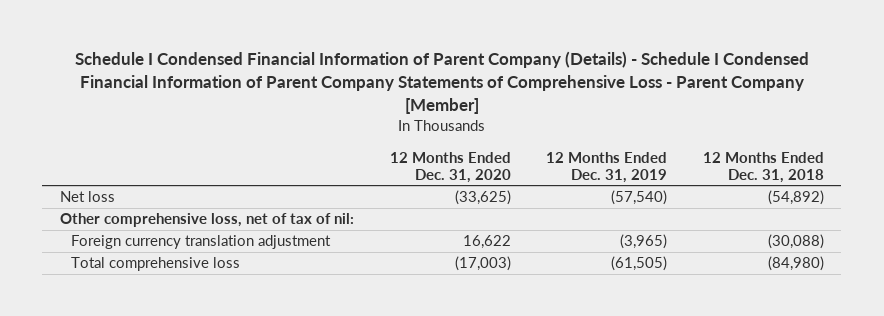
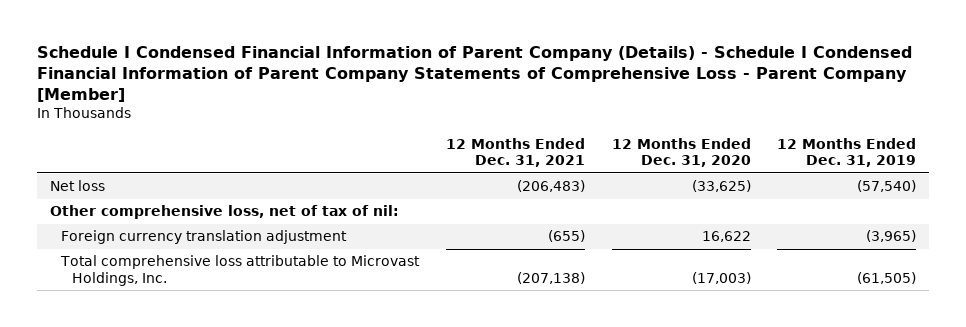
[702,151,824,183] 12 Months Ended Dec. 31, 2018 -> none
none -> [445,138,585,168] 12 Months Ended Dec. 31, 2021
[70,257,240,272] Total comprehensive loss -> [60,255,421,286] Total comprehensive loss attributable to Microvast Holdings, Inc.

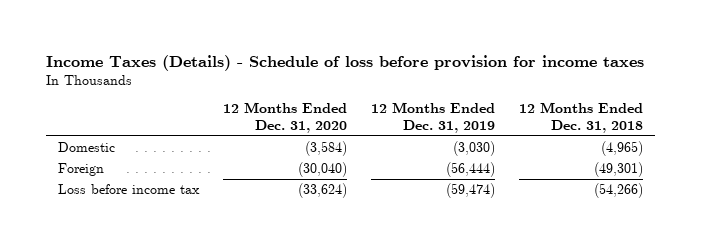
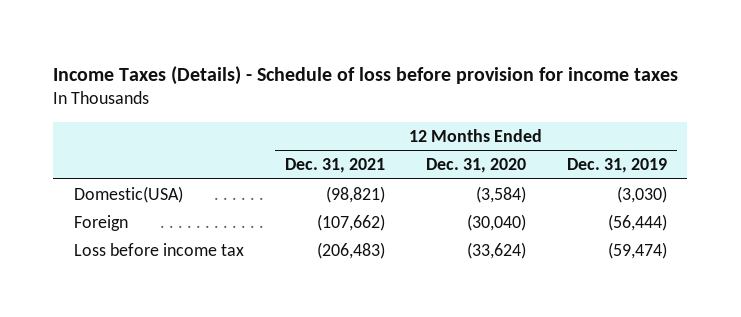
[518,102,643,133] 12 Months Ended Dec. 31, 2018 -> none
none -> [284,158,385,174] Dec. 31, 2021
[58,142,116,153] Domestic -> [73,185,183,203] Domestic(USA)

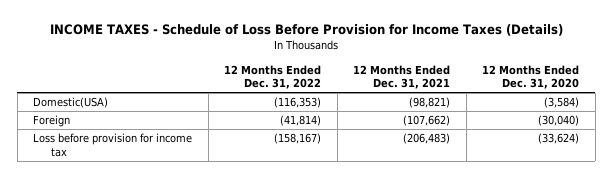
[53,65,679,85] Income Taxes (Details) - Schedule of loss before provision for income taxes -> [50,24,564,37] INCOME TAXES - Schedule of Loss Before Provision for Income Taxes (Details)
[566,158,667,174] Dec. 31, 2019 -> none
none -> [224,64,322,90] 12 Months Ended Dec. 31, 2022
[73,242,244,256] Loss before income tax -> [33,133,193,157] Loss before provision for income tax

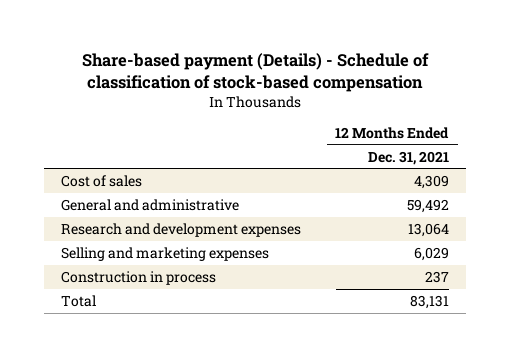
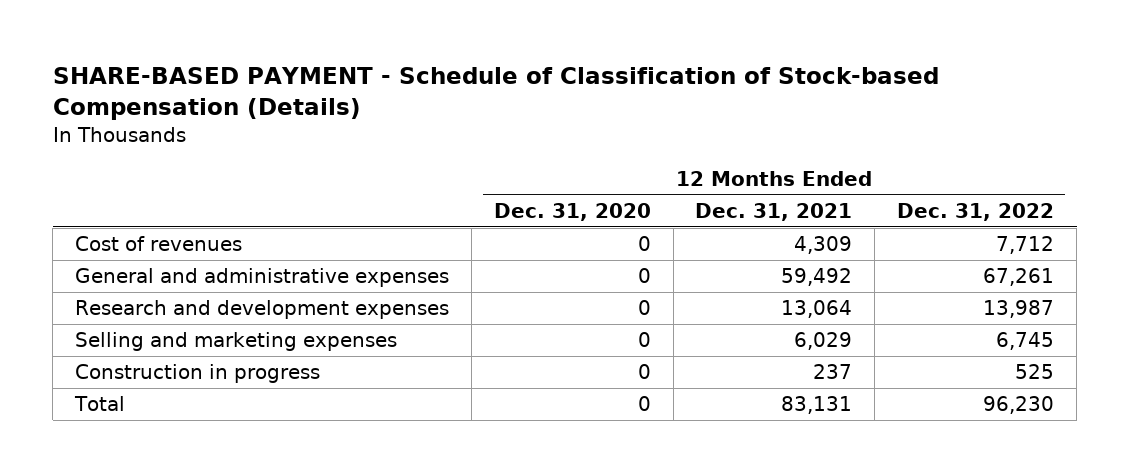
[81,52,429,92] Share-based payment (Details) - Schedule of classification of stock-based compensation -> [52,66,939,121] SHARE-BASED PAYMENT - Schedule of Classification of Stock-based Compensation (Details)
none -> [493,202,651,221] Dec. 31, 2020
none -> [897,202,1055,221] Dec. 31, 2022
[60,174,142,187] Cost of sales -> [75,236,243,252] Cost of revenues
[60,198,239,211] General and administrative -> [75,268,450,288] General and administrative expenses
[60,270,216,285] Construction in process -> [75,364,321,384] Construction in progress

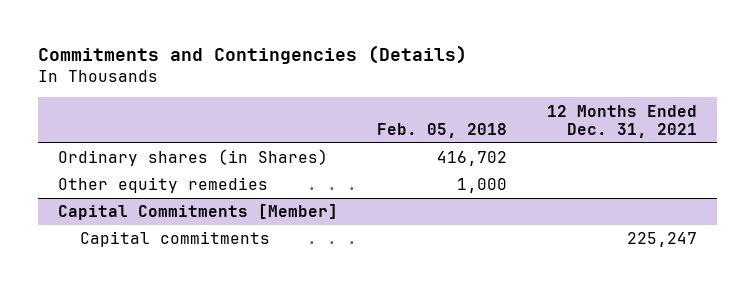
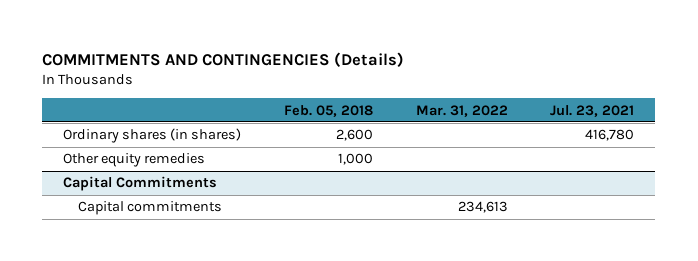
[37,45,467,65] Commitments and Contingencies (Details) -> [42,51,405,67] COMMITMENTS AND CONTINGENCIES (Details)
[547,104,698,138] 12 Months Ended Dec. 31, 2021 -> none
none -> [415,104,508,117] Mar. 31, 2022
none -> [550,104,635,117] Jul. 23, 2021
[57,149,328,167] Ordinary shares (in Shares) -> [63,128,242,144] Ordinary shares (in shares)
[437,151,508,167] 416,702 -> [335,129,373,142] 2,600
[57,204,338,221] Capital Commitments [Member] -> [63,176,218,192] Capital Commitments

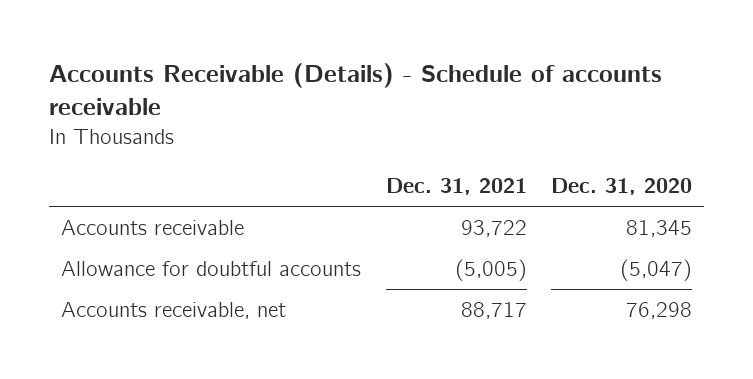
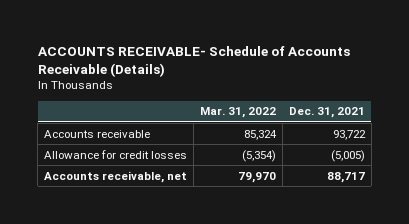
[48,62,662,116] Accounts Receivable (Details) - Schedule of accounts receivable -> [37,45,350,77] ACCOUNTS RECEIVABLE- Schedule of Accounts Receivable (Details)
[551,177,693,195] Dec. 31, 2020 -> none
none -> [199,107,276,119] Mar. 31, 2022
[61,260,362,276] Allowance for doubtful accounts -> [44,149,188,159] Allowance for credit losses

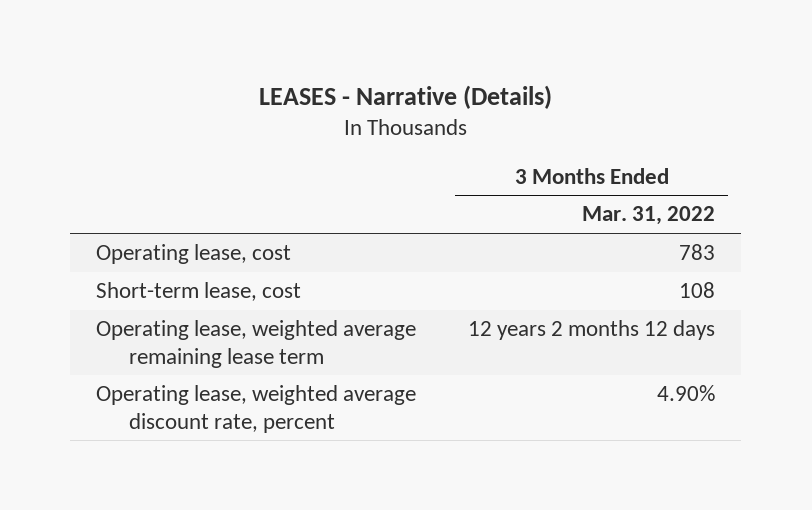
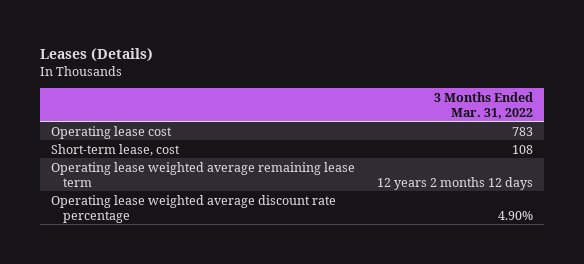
[258,85,552,110] LEASES - Narrative (Details) -> [39,47,153,61] Leases (Details)
[96,244,292,265] Operating lease, cost -> [50,125,172,139] Operating lease cost
[96,320,417,368] Operating lease, weighted average remaining lease term -> [50,161,355,187] Operating lease weighted average remaining lease term
[96,385,417,433] Operating lease, weighted average discount rate, percent -> [50,194,336,223] Operating lease weighted average discount rate percentage

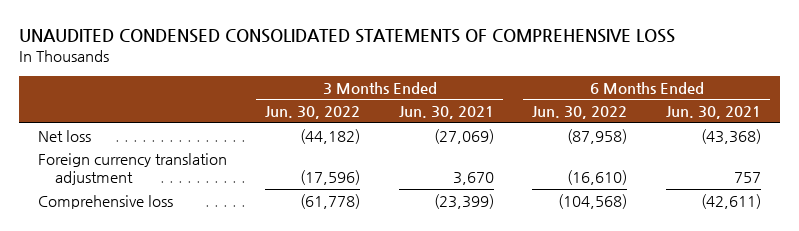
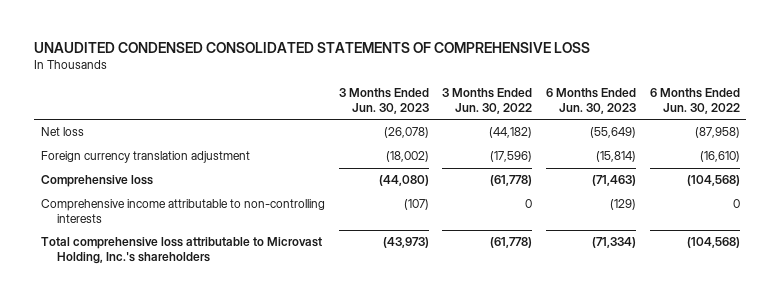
[398,106,494,120] Jun. 30, 2021 -> none
[665,106,761,120] Jun. 30, 2021 -> none
none -> [338,88,429,114] 3 Months Ended Jun. 30, 2023
none -> [545,88,636,114] 6 Months Ended Jun. 30, 2023
none -> [41,199,326,223] Comprehensive income attributable to non-controlling interests
none -> [41,237,323,264] Total comprehensive loss attributable to Microvast Holding, Inc.'s shareholders

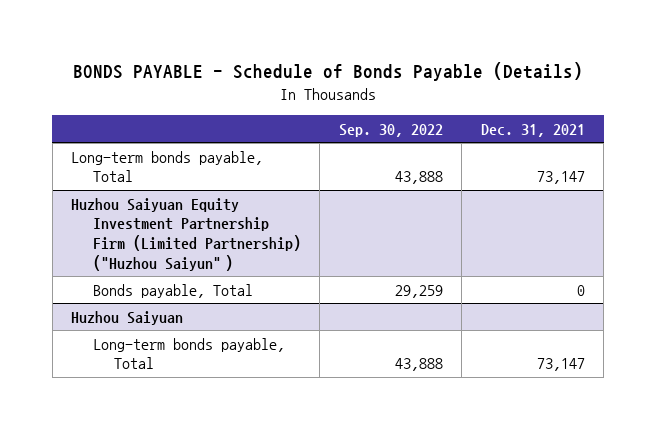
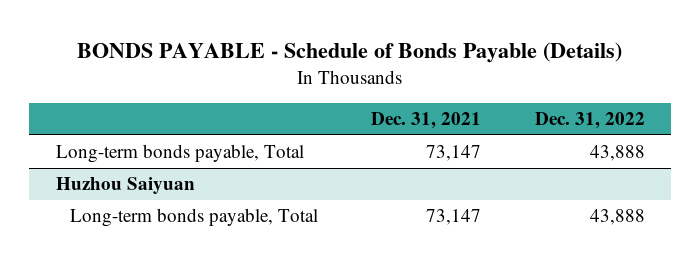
[338,123,443,137] Sep. 30, 2022 -> none
none -> [534,111,645,129] Dec. 31, 2022
[71,197,301,271] Huzhou Saiyuan Equity Investment Partnership Firm (Limited Partnership) ("Huzhou Saiyun"） -> none
[92,283,253,298] Bonds payable, Total -> none

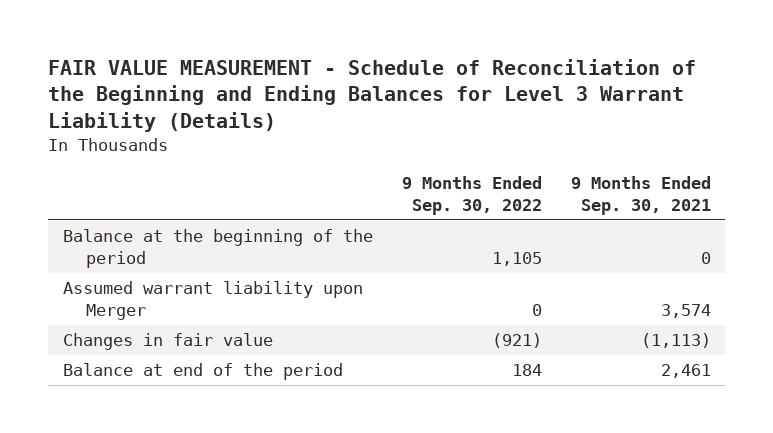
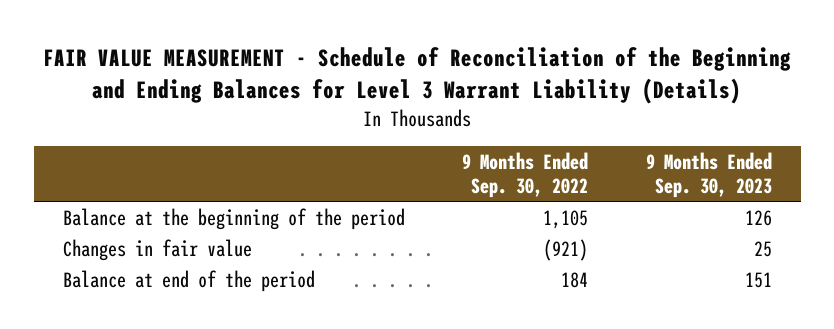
[570,176,711,215] 9 Months Ended Sep. 30, 2021 -> none
none -> [645,152,772,198] 9 Months Ended Sep. 30, 2023
[62,281,363,321] Assumed warrant liability upon Merger -> none

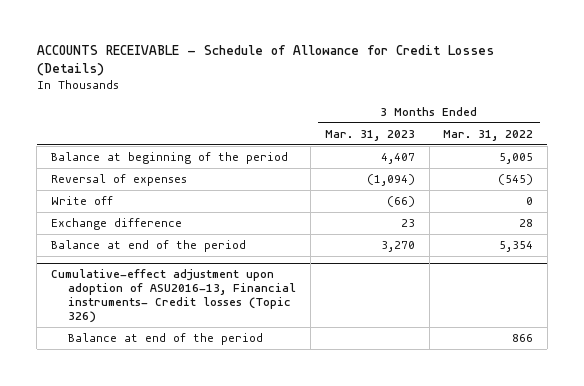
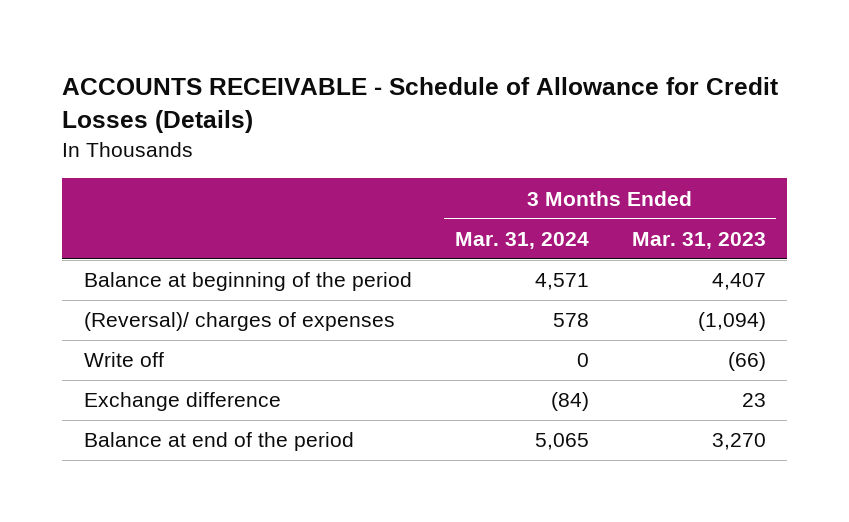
[443,129,534,141] Mar. 31, 2022 -> none
none -> [454,231,589,249] Mar. 31, 2024
[51,173,188,186] Reversal of expenses -> [83,312,395,332] (Reversal)/ charges of expenses
[51,268,297,324] Cumulative-effect adjustment upon adoption of ASU2016-13, Financial instruments- Credit losses (Topic 326) -> none
[68,332,264,345] Balance at end of the period -> none

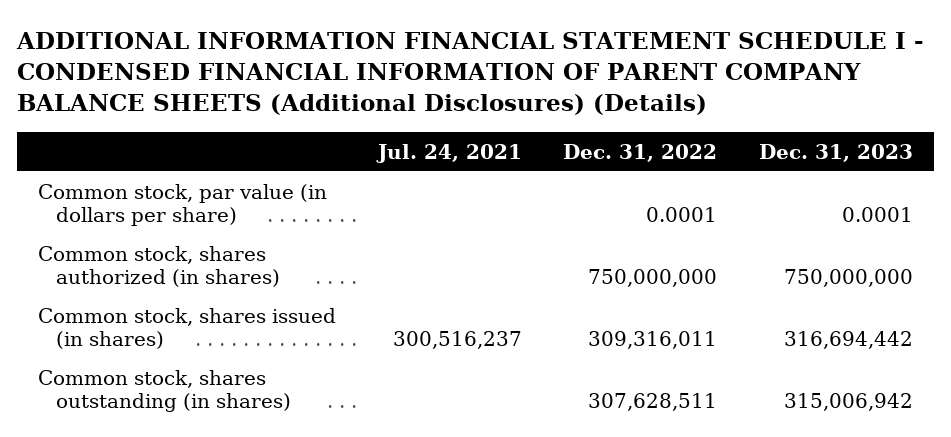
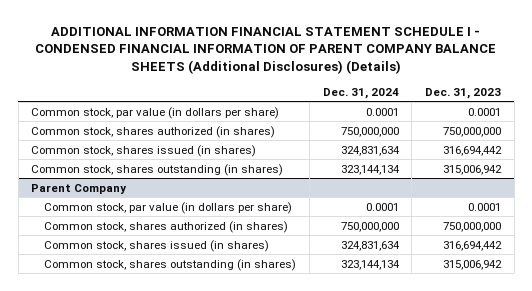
[375,143,522,163] Jul. 24, 2021 -> none
[563,143,718,162] Dec. 31, 2022 -> none
none -> [322,87,399,99] Dec. 31, 2024
none -> [31,183,128,194] Parent Company
none -> [44,201,293,214] Common stock, par value (in dollars per share)
none -> [44,220,289,233] Common stock, shares authorized (in shares)
none -> [44,239,270,252] Common stock, shares issued (in shares)
none -> [44,258,297,271] Common stock, shares outstanding (in shares)

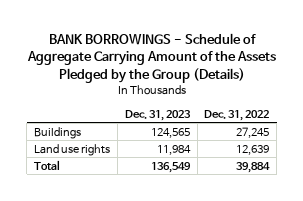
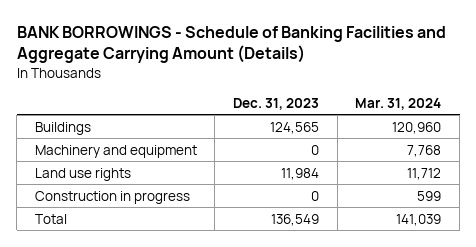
[26,32,276,83] BANK BORROWINGS - Schedule of Aggregate Carrying Amount of the Assets Pledged by the Group (Details) -> [16,25,446,64] BANK BORROWINGS - Schedule of Banking Facilities and Aggregate Carrying Amount (Details)
[204,109,270,121] Dec. 31, 2022 -> none
none -> [355,97,442,110] Mar. 31, 2024
none -> [34,144,197,158] Machinery and equipment
none -> [34,190,190,204] Construction in progress

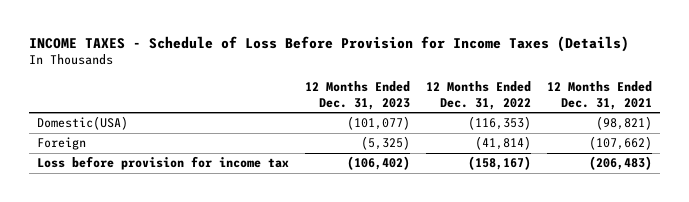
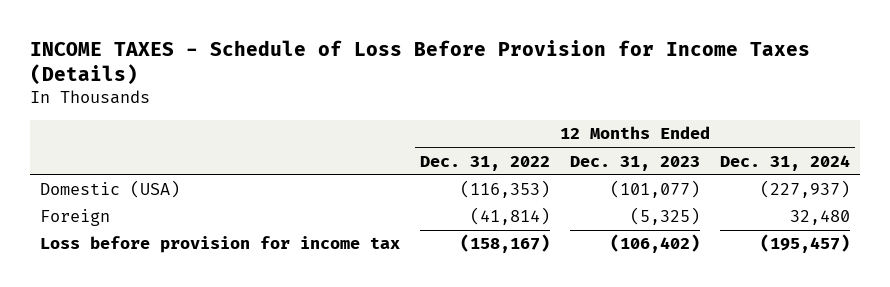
[547,80,653,110] 12 Months Ended Dec. 31, 2021 -> none
none -> [719,154,850,171] Dec. 31, 2024
[36,116,128,131] Domestic(USA) -> [40,180,181,199] Domestic (USA)

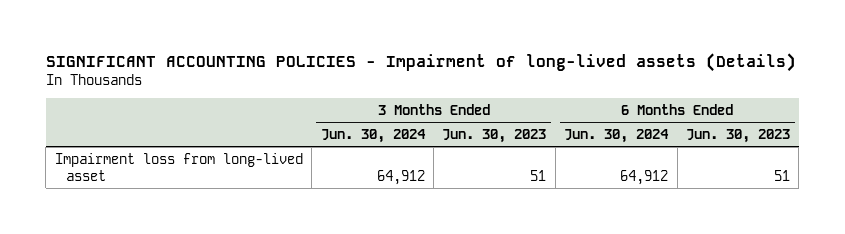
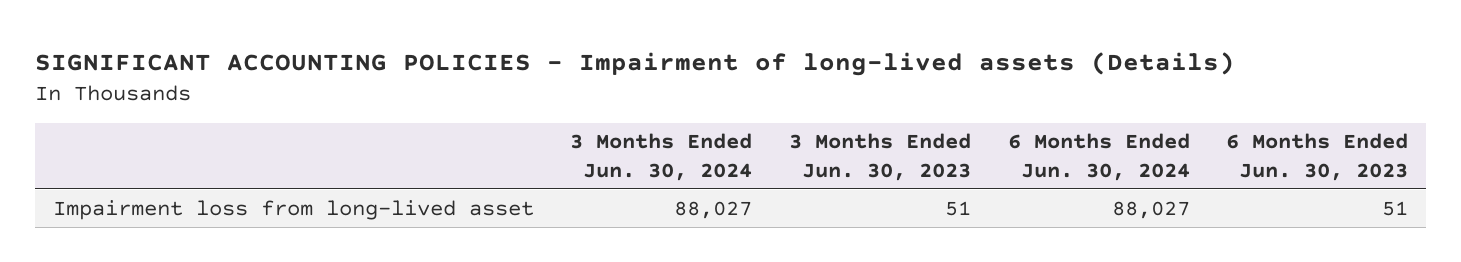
[376,169,425,185] 64,912 -> [674,200,753,219] 88,027
[620,169,669,185] 64,912 -> [1111,200,1190,219] 88,027

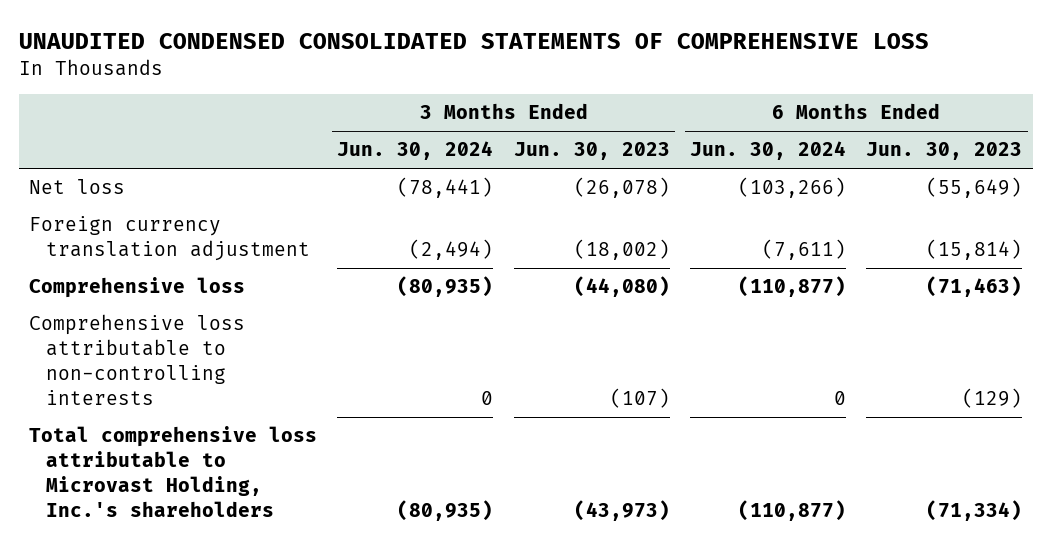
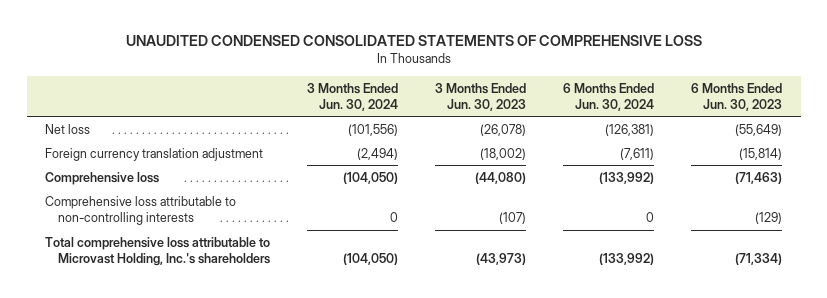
[397,177,494,199] (78,441) -> [348,123,399,136] (101,556)
[738,177,847,199] (103,266) -> [605,123,655,136] (126,381)
[397,276,494,298] (80,935) -> [343,171,399,184] (104,050)
[738,276,847,298] (110,877) -> [599,171,655,184] (133,992)
[397,500,494,522] (80,935) -> [343,253,399,266] (104,050)
[738,500,847,522] (110,877) -> [599,253,655,266] (133,992)

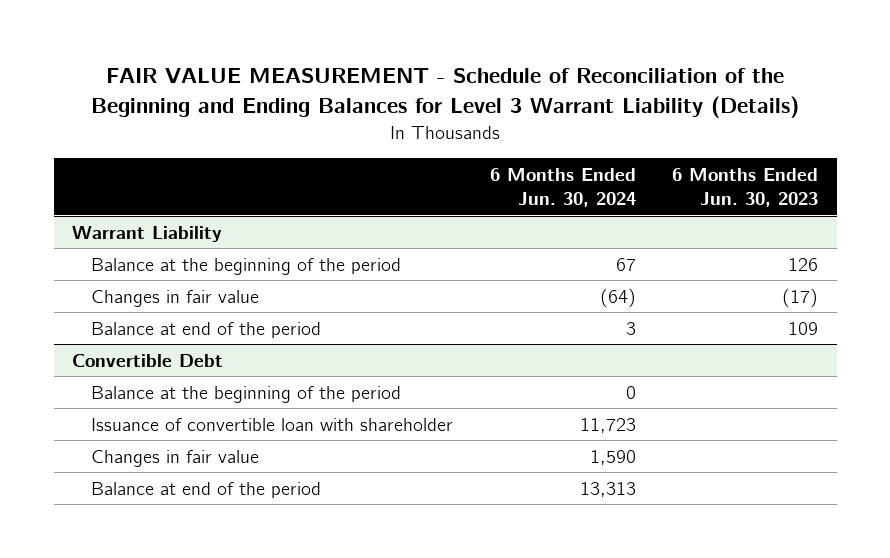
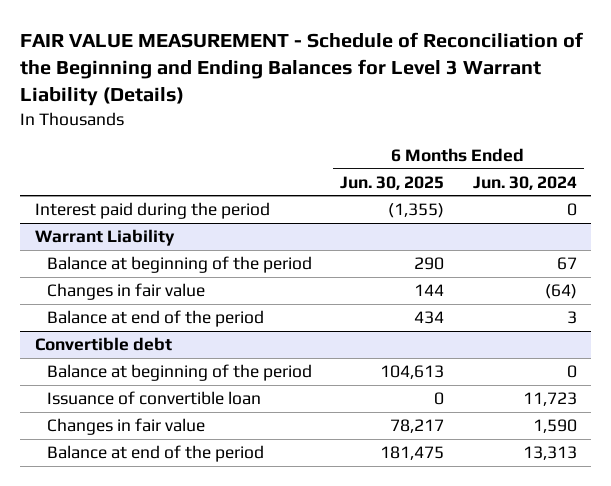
[672,168,819,207] 6 Months Ended Jun. 30, 2023 -> none
none -> [340,175,445,190] Jun. 30, 2025
none -> [34,201,270,219] Interest paid during the period
[91,257,402,275] Balance at the beginning of the period -> [47,255,313,273] Balance at beginning of the period
[71,353,223,367] Convertible Debt -> [34,336,172,351] Convertible debt
[91,385,402,403] Balance at the beginning of the period -> [47,363,313,381] Balance at beginning of the period
[91,417,454,431] Issuance of convertible loan with shareholder -> [47,390,262,405] Issuance of convertible loan

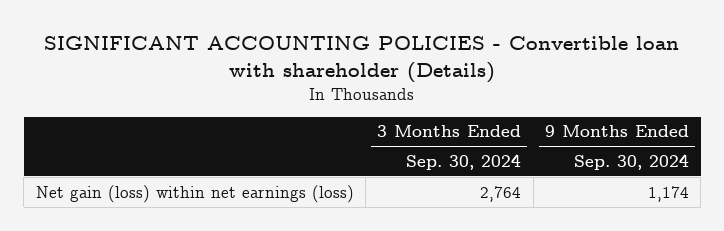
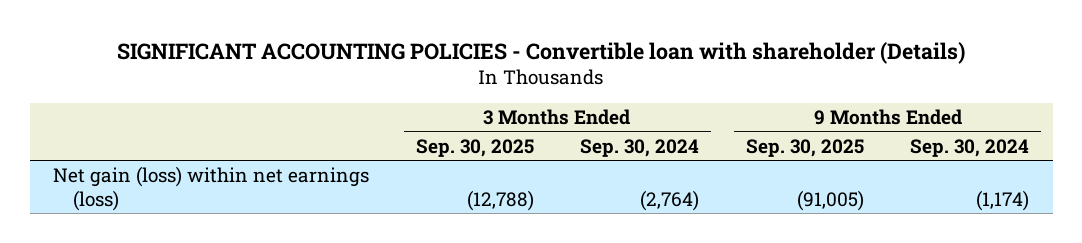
none -> [415,138,534,157] Sep. 30, 2025
none -> [745,138,864,157] Sep. 30, 2025
[480,185,522,202] 2,764 -> [640,189,700,211] (2,764)
[647,185,689,202] 1,174 -> [976,189,1030,211] (1,174)

